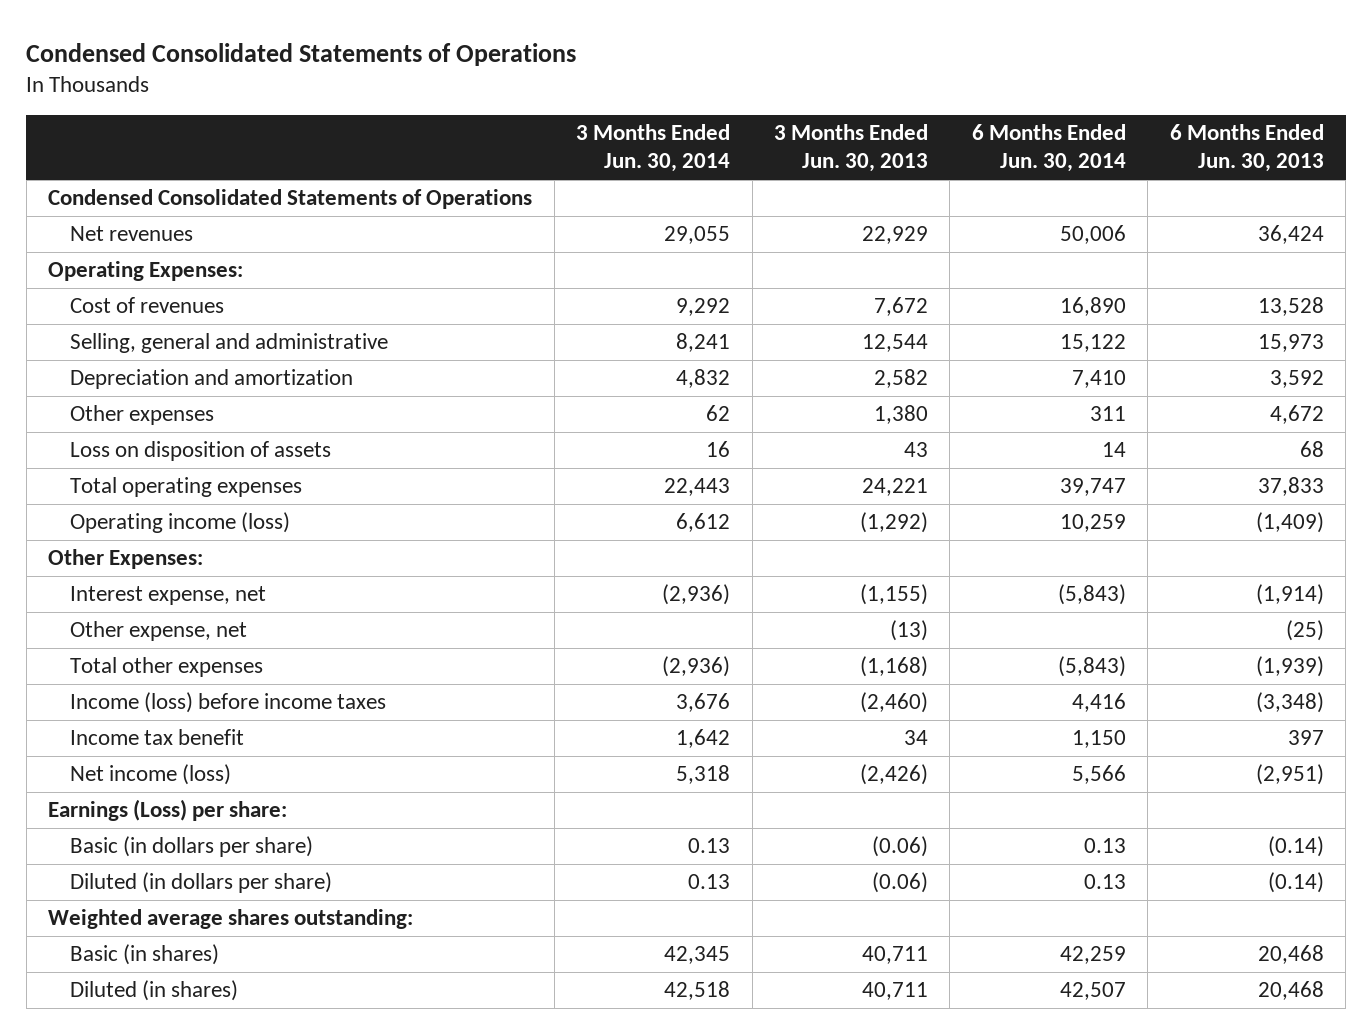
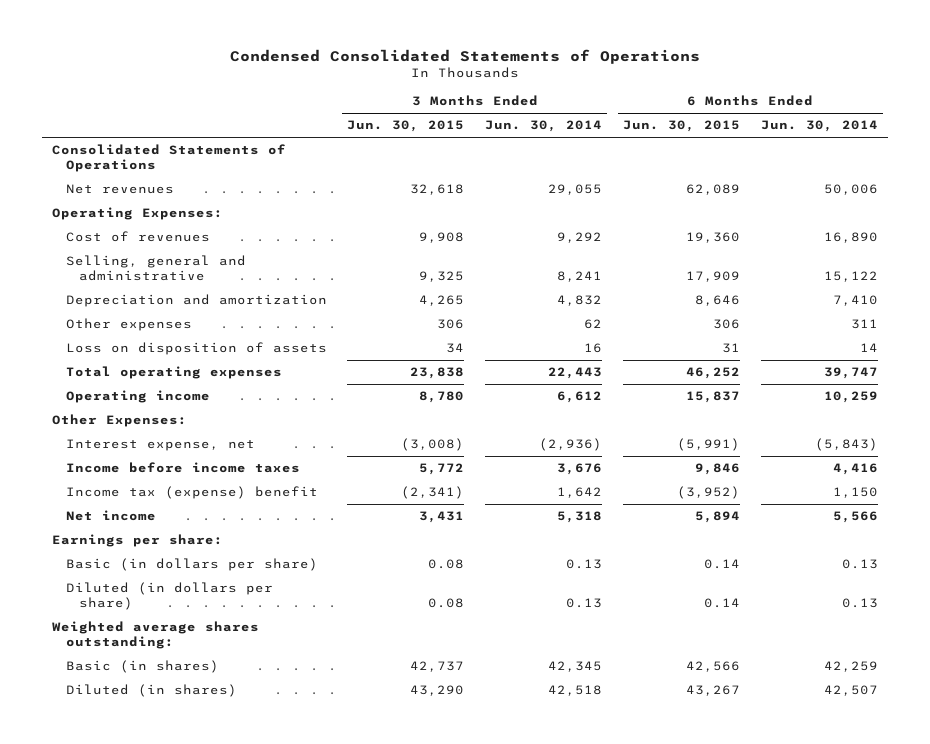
[773,124,928,173] 3 Months Ended Jun. 30, 2013 -> none
[1169,124,1324,173] 6 Months Ended Jun. 30, 2013 -> none
none -> [347,120,465,133] Jun. 30, 2015
none -> [622,120,740,133] Jun. 30, 2015
[48,189,533,210] Condensed Consolidated Statements of Operations -> [52,144,287,172] Consolidated Statements of Operations
[69,512,290,534] Operating income (loss) -> [65,390,210,404] Operating income
[69,621,247,642] Other expense, net -> none
[69,657,263,678] Total other expenses -> none
[69,692,386,714] Income (loss) before income taxes -> [65,462,300,474] Income before income taxes
[69,729,244,746] Income tax benefit -> [65,486,318,500] Income tax (expense) benefit
[69,764,231,786] Net income (loss) -> [65,510,156,522] Net income
[48,799,288,822] Earnings (Loss) per share: -> [52,534,224,548] Earnings per share:

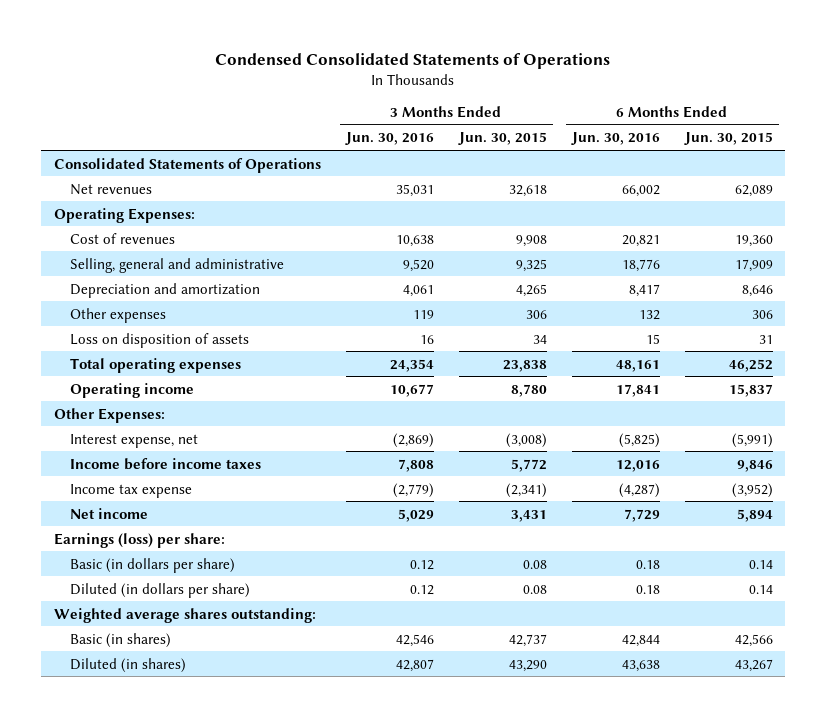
[485,120,603,133] Jun. 30, 2014 -> none
[760,120,878,133] Jun. 30, 2014 -> none
none -> [344,132,434,146] Jun. 30, 2016
none -> [570,132,660,146] Jun. 30, 2016
[65,486,318,500] Income tax (expense) benefit -> [69,483,192,498] Income tax expense
[52,534,224,548] Earnings per share: -> [53,532,225,548] Earnings (loss) per share:

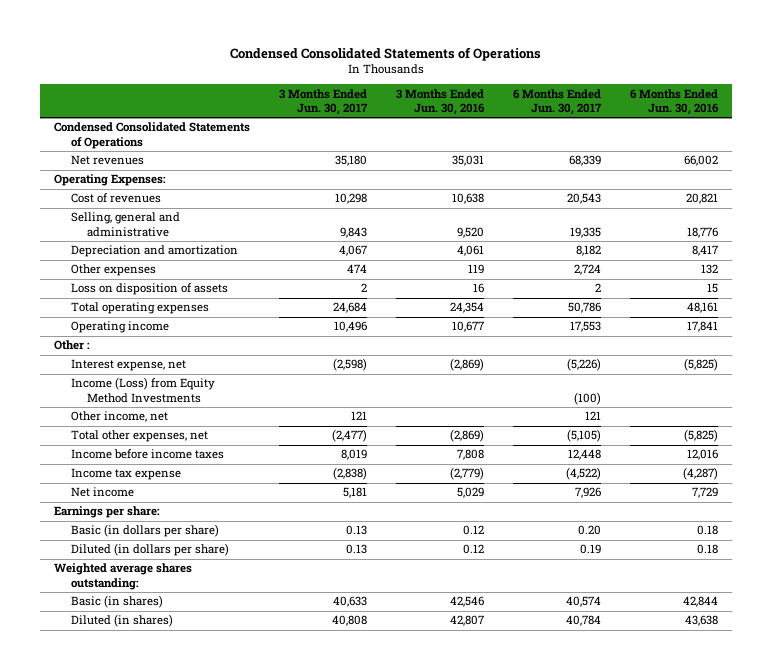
[457,132,547,146] Jun. 30, 2015 -> none
[683,132,773,146] Jun. 30, 2015 -> none
none -> [279,88,369,116] 3 Months Ended Jun. 30, 2017
none -> [512,88,602,116] 6 Months Ended Jun. 30, 2017
[53,157,321,173] Consolidated Statements of Operations -> [54,122,251,149] Condensed Consolidated Statements of Operations
[53,407,165,423] Other Expenses: -> [54,340,91,351] Other :
none -> [70,377,215,403] Income (Loss) from Equity Method Investments
none -> [70,411,168,423] Other income, net
none -> [70,430,208,443] Total other expenses, net
[53,532,225,548] Earnings (loss) per share: -> [54,506,161,519] Earnings per share:

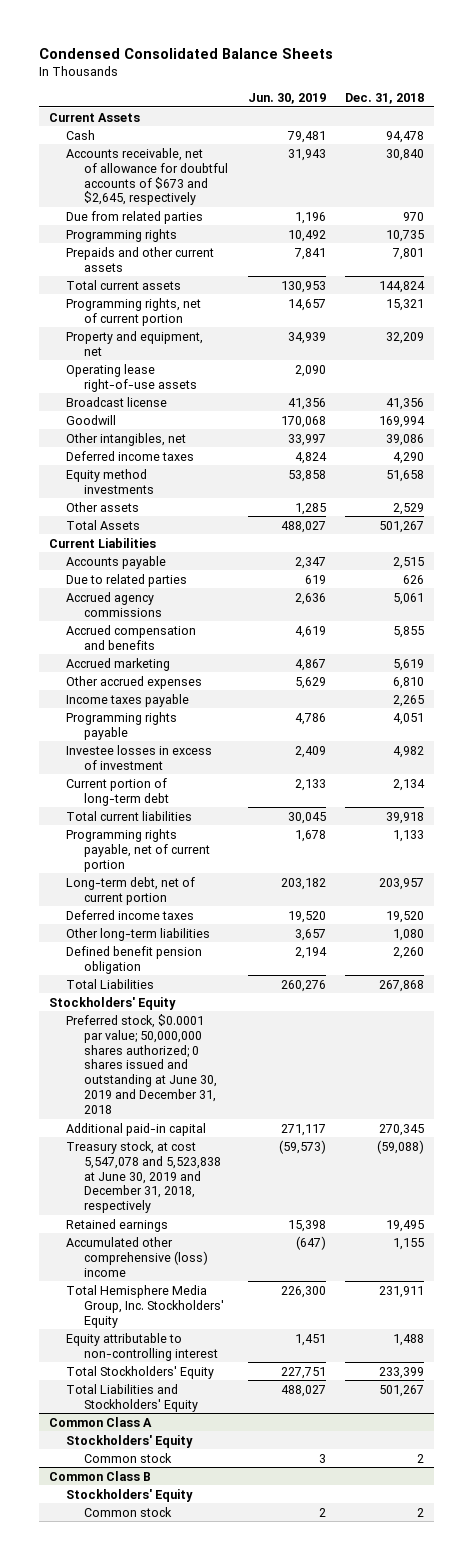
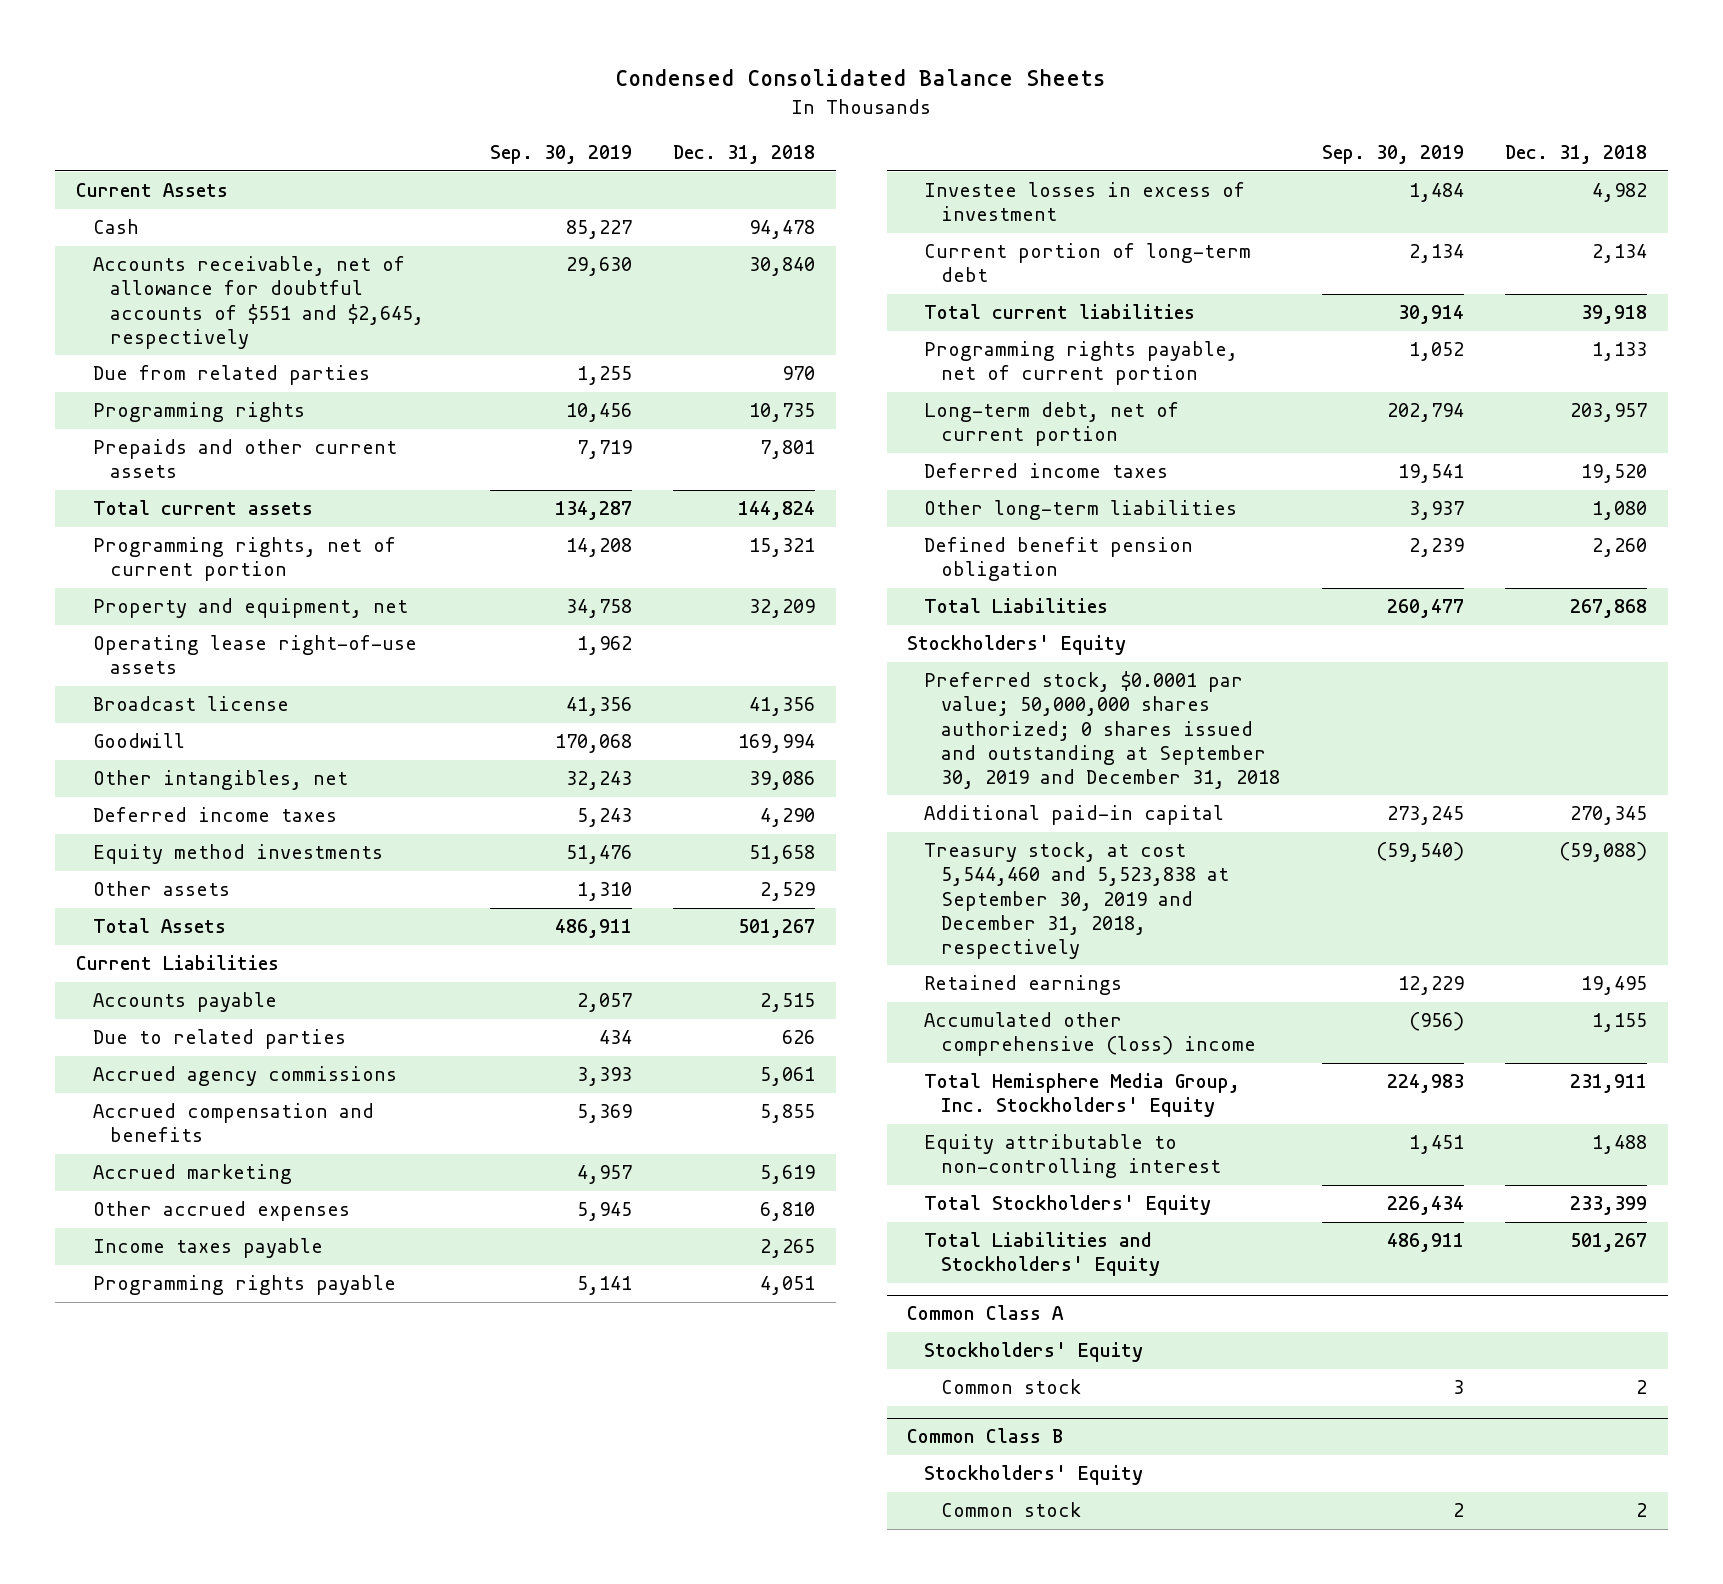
[247,93,326,105] Jun. 30, 2019 -> none
none -> [490,145,633,165] Sep. 30, 2019
[66,147,229,206] Accounts receivable, net of allowance for doubtful accounts of $673 and $2,645, respectively -> [92,256,424,349] Accounts receivable, net of allowance for doubtful accounts of $551 and $2,645, respectively
[66,1013,218,1115] Preferred stock, $0.0001 par value; 50,000,000 shares authorized; 0 shares issued and outstanding at June 30, 2019 and December 31, 2018 -> [924,671,1281,789] Preferred stock, $0.0001 par value; 50,000,000 shares authorized; 0 shares issued and outstanding at September 30, 2019 and December 31, 2018
[66,1140,222,1214] Treasury stock, at cost 5,547,078 and 5,523,838 at June 30, 2019 and December 31, 2018, respectively -> [924,842,1230,959] Treasury stock, at cost 5,544,460 and 5,523,838 at September 30, 2019 and December 31, 2018, respectively

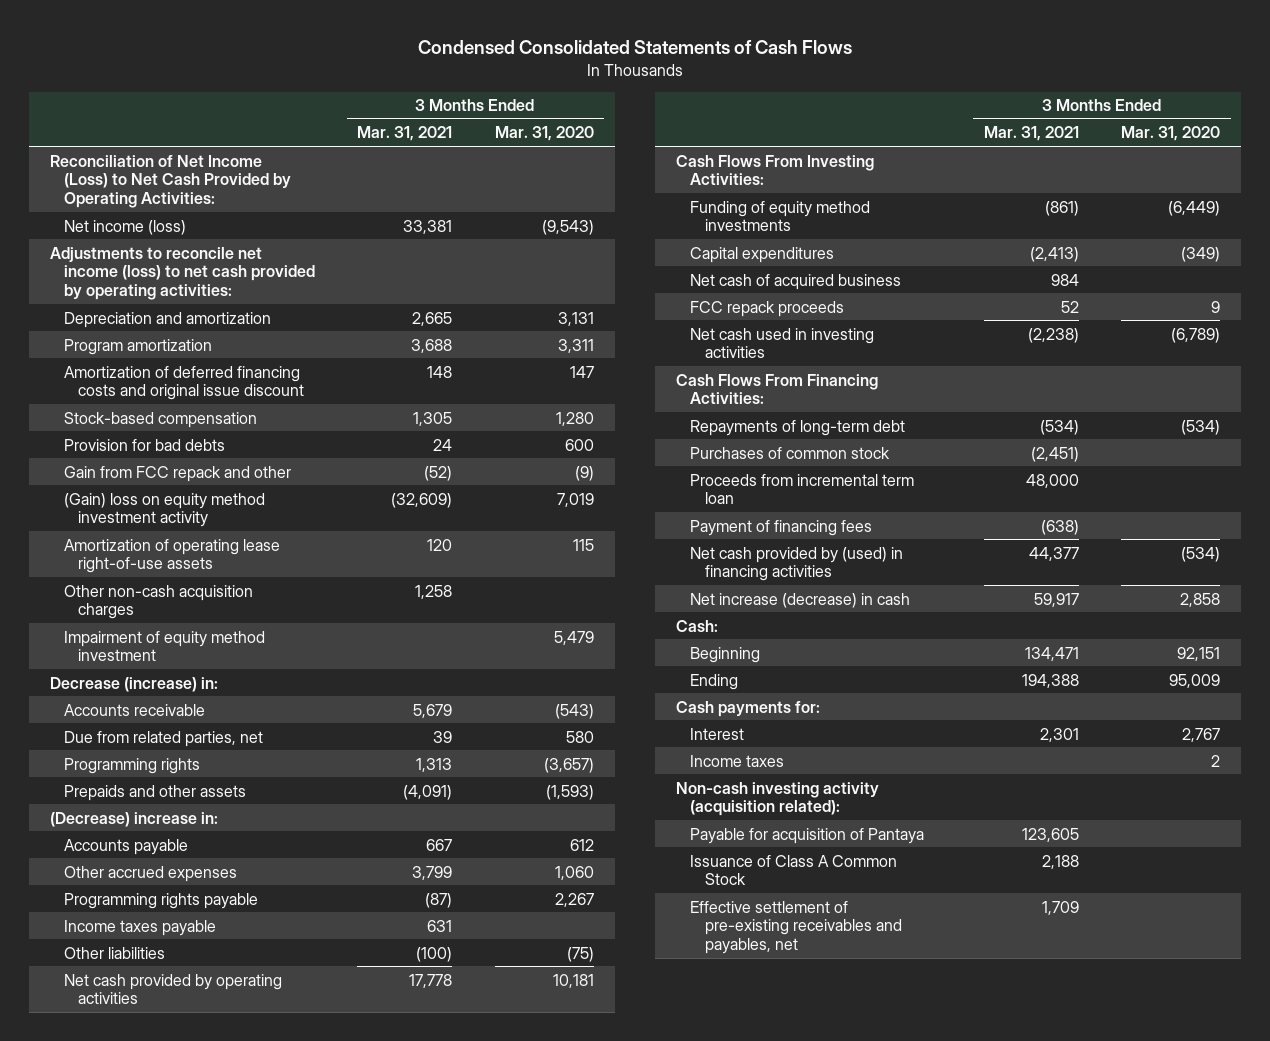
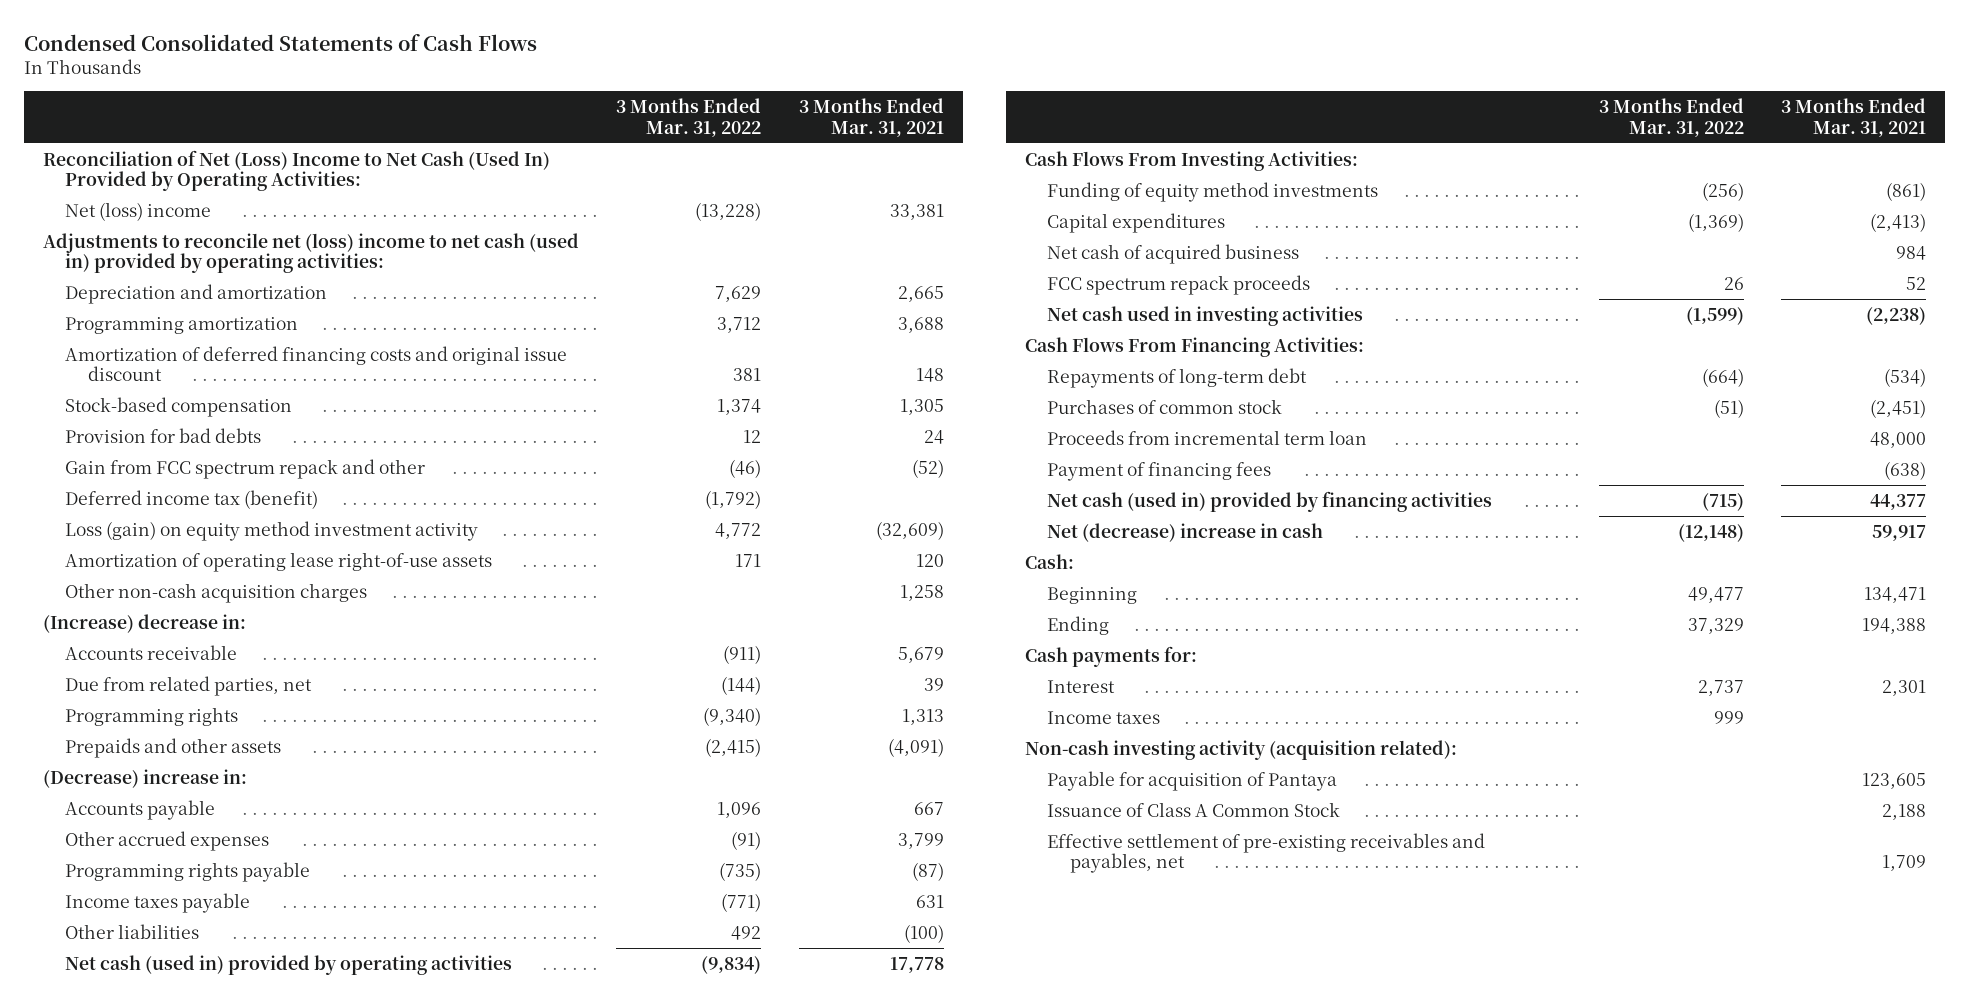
[494,126,594,142] Mar. 31, 2020 -> none
none -> [616,98,762,137] 3 Months Ended Mar. 31, 2022
[49,154,292,208] Reconciliation of Net Income (Loss) to Net Cash Provided by Operating Activities: -> [42,149,550,192] Reconciliation of Net (Loss) Income to Net Cash (Used In) Provided by Operating Activities:
[64,219,187,235] Net income (loss) -> [65,201,212,221] Net (loss) income
[49,246,316,300] Adjustments to reconcile net income (loss) to net cash provided by operating activities: -> [42,232,579,274] Adjustments to reconcile net (loss) income to net cash (used in) provided by operating activities:
[64,338,213,355] Program amortization -> [65,316,299,334] Programming amortization
[64,465,292,482] Gain from FCC repack and other -> [65,458,426,479] Gain from FCC spectrum repack and other
none -> [65,489,319,509] Deferred income tax (benefit)
[64,492,266,528] (Gain) loss on equity method investment activity -> [65,520,479,541] Loss (gain) on equity method investment activity
[64,630,266,662] Impairment of equity method investment -> none
[49,676,218,692] Decrease (increase) in: -> [42,613,246,633] (Increase) decrease in:
[64,973,283,1005] Net cash provided by operating activities -> [65,954,513,975] Net cash (used in) provided by operating activities
[690,300,845,317] FCC repack proceeds -> [1047,274,1311,295] FCC spectrum repack proceeds
[690,546,904,582] Net cash provided by (used) in financing activities -> [1047,490,1493,512] Net cash (used in) provided by financing activities
[690,592,911,608] Net increase (decrease) in cash -> [1047,522,1324,542] Net (decrease) increase in cash

